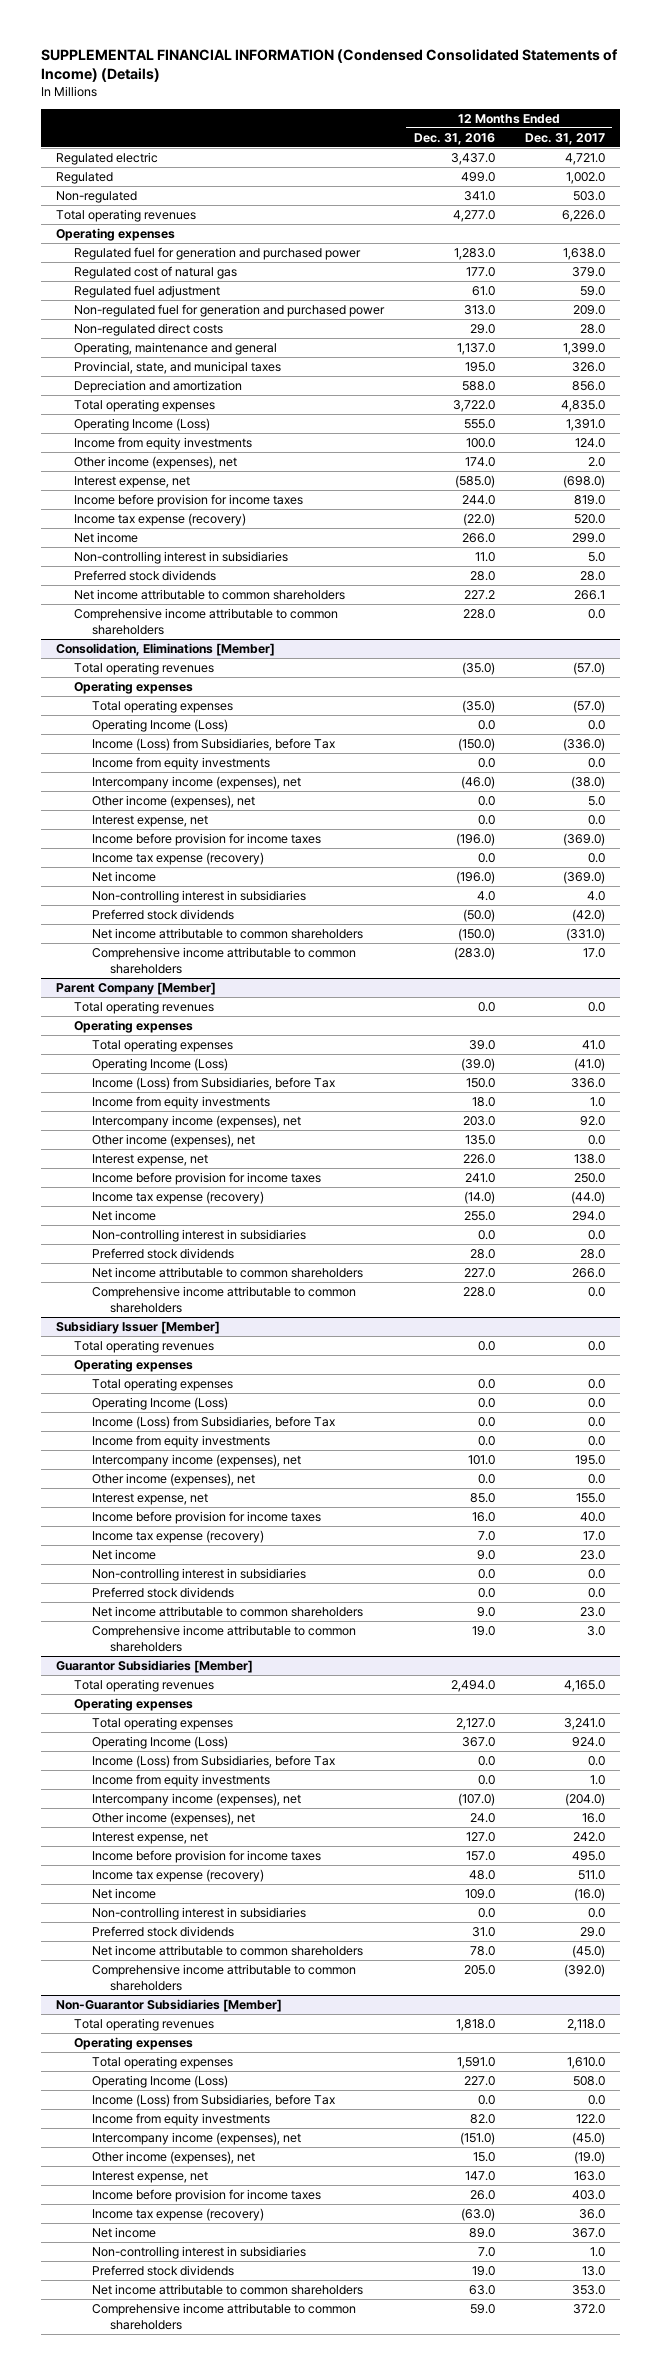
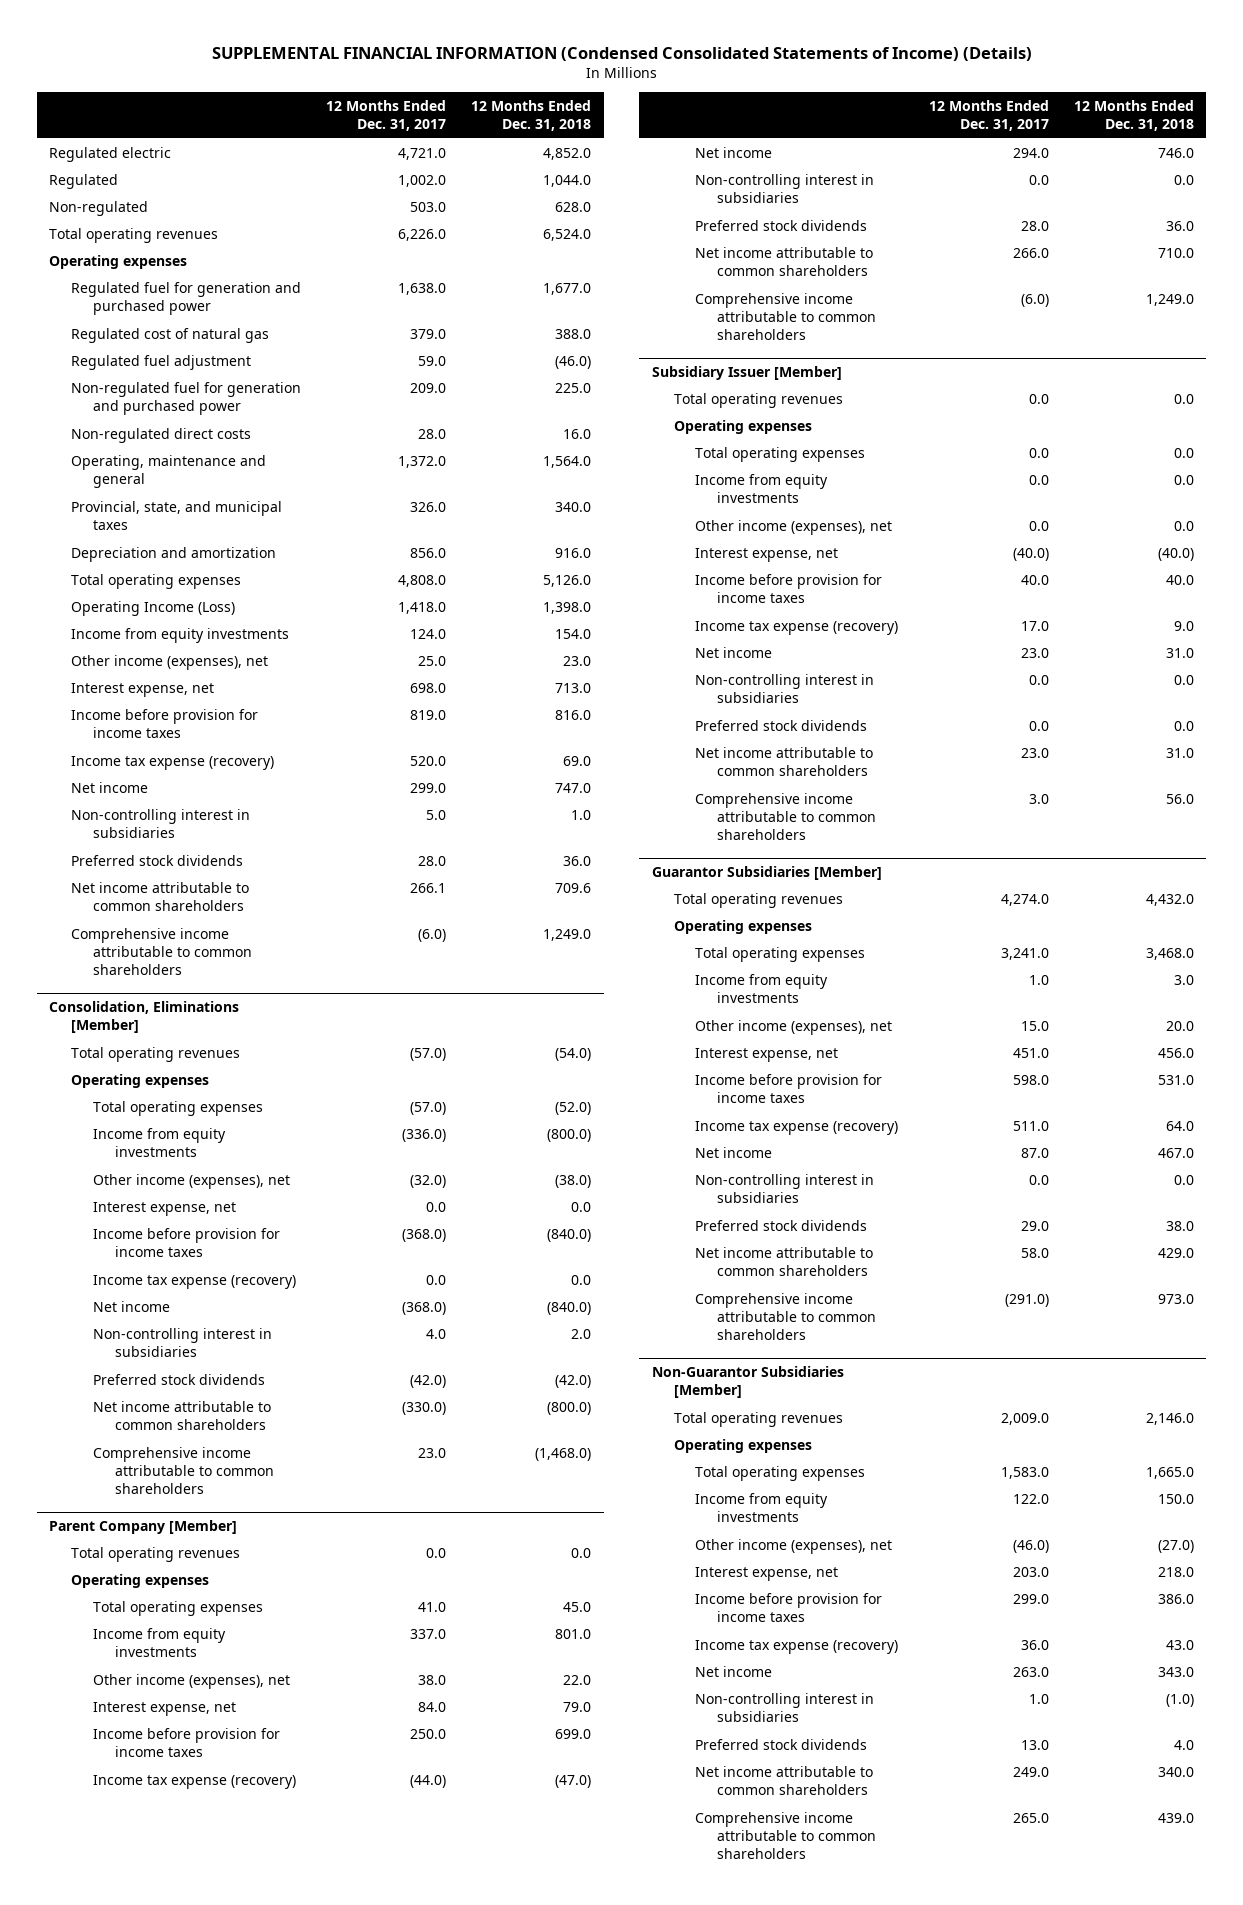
[413,132,495,145] Dec. 31, 2016 -> none
none -> [471,100,592,132] 12 Months Ended Dec. 31, 2018
[562,342,605,355] 1,399.0 -> [398,455,447,468] 1,372.0
[560,399,605,412] 4,835.0 -> [398,574,447,587] 4,808.0
[565,418,605,431] 1,391.0 -> [398,601,447,614] 1,418.0
[587,456,605,467] 2.0 -> [418,655,447,666] 25.0
[562,474,605,488] (698.0) -> [410,682,447,693] 698.0
[587,608,605,619] 0.0 -> [418,928,447,942] (6.0)
[91,718,228,732] Operating Income (Loss) -> none
[91,737,335,751] Income (Loss) from Subsidiaries, before Tax -> none
[91,775,301,789] Intercompany income (expenses), net -> none
[587,757,605,768] 0.0 -> [402,1128,447,1142] (336.0)
[587,795,605,806] 5.0 -> [410,1174,447,1188] (32.0)
[562,832,605,846] (369.0) -> [402,1228,447,1242] (368.0)
[562,870,605,884] (369.0) -> [402,1301,447,1315] (368.0)
[565,927,605,941] (331.0) -> [402,1401,447,1415] (330.0)
[582,947,605,958] 17.0 -> [418,1447,447,1458] 23.0
[91,1057,228,1071] Operating Income (Loss) -> none
[91,1076,335,1090] Income (Loss) from Subsidiaries, before Tax -> none
[91,1114,301,1128] Intercompany income (expenses), net -> none
[589,1096,605,1107] 1.0 -> [410,1628,447,1639] 337.0
[587,1134,605,1145] 0.0 -> [418,1674,447,1685] 38.0
[573,1153,605,1164] 138.0 -> [418,1701,447,1712] 84.0
[587,1286,605,1297] 0.0 -> [1020,293,1049,307] (6.0)
[91,1396,228,1410] Operating Income (Loss) -> none
[91,1415,335,1429] Income (Loss) from Subsidiaries, before Tax -> none
[91,1453,301,1467] Intercompany income (expenses), net -> none
[575,1492,605,1503] 155.0 -> [1012,547,1049,561] (40.0)
[563,1679,605,1692] 4,165.0 -> [1000,893,1049,906] 4,274.0
[91,1735,228,1749] Operating Income (Loss) -> none
[91,1754,335,1768] Income (Loss) from Subsidiaries, before Tax -> none
[91,1792,301,1806] Intercompany income (expenses), net -> none
[581,1812,605,1823] 16.0 -> [1020,1020,1049,1031] 15.0
[572,1831,605,1842] 242.0 -> [1012,1047,1049,1058] 451.0
[571,1850,605,1861] 495.0 -> [1012,1074,1049,1085] 598.0
[573,1887,605,1901] (16.0) -> [1020,1147,1049,1158] 87.0
[571,1944,605,1958] (45.0) -> [1020,1247,1049,1258] 58.0
[563,1963,605,1977] (392.0) -> [1004,1293,1049,1307] (291.0)
[566,2018,605,2031] 2,118.0 -> [1000,1412,1049,1425] 2,009.0
[91,2074,228,2088] Operating Income (Loss) -> none
[91,2093,335,2107] Income (Loss) from Subsidiaries, before Tax -> none
[566,2056,605,2069] 1,610.0 -> [1000,1466,1049,1479] 1,583.0
[91,2131,301,2145] Intercompany income (expenses), net -> none
[573,2150,605,2164] (19.0) -> [1012,1539,1049,1553] (46.0)
[573,2170,605,2181] 163.0 -> [1012,1566,1049,1577] 203.0
[571,2189,605,2200] 403.0 -> [1012,1593,1049,1604] 299.0
[571,2227,605,2238] 367.0 -> [1012,1666,1049,1677] 263.0
[571,2284,605,2295] 353.0 -> [1012,1766,1049,1777] 249.0
[572,2303,605,2314] 372.0 -> [1012,1812,1049,1823] 265.0

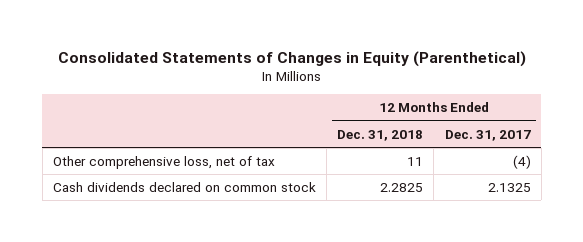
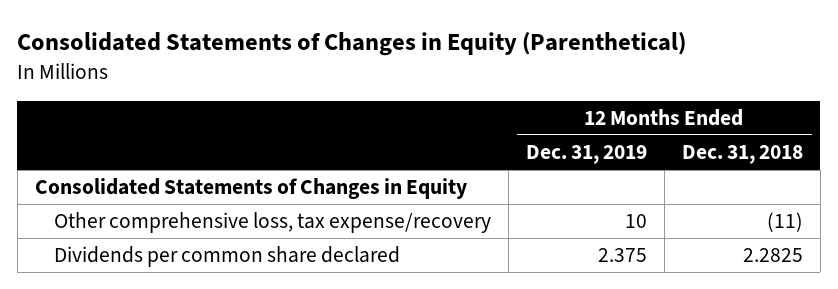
[444,129,531,141] Dec. 31, 2017 -> none
none -> [525,145,647,165] Dec. 31, 2019
none -> [34,178,467,200] Consolidated Statements of Changes in Equity
[52,155,275,169] Other comprehensive loss, net of tax -> [53,212,491,234] Other comprehensive loss, tax expense/recovery
[407,156,424,166] 11 -> [766,212,803,233] (11)
[52,181,316,192] Cash dividends declared on common stock -> [53,246,400,268] Dividends per common share declared

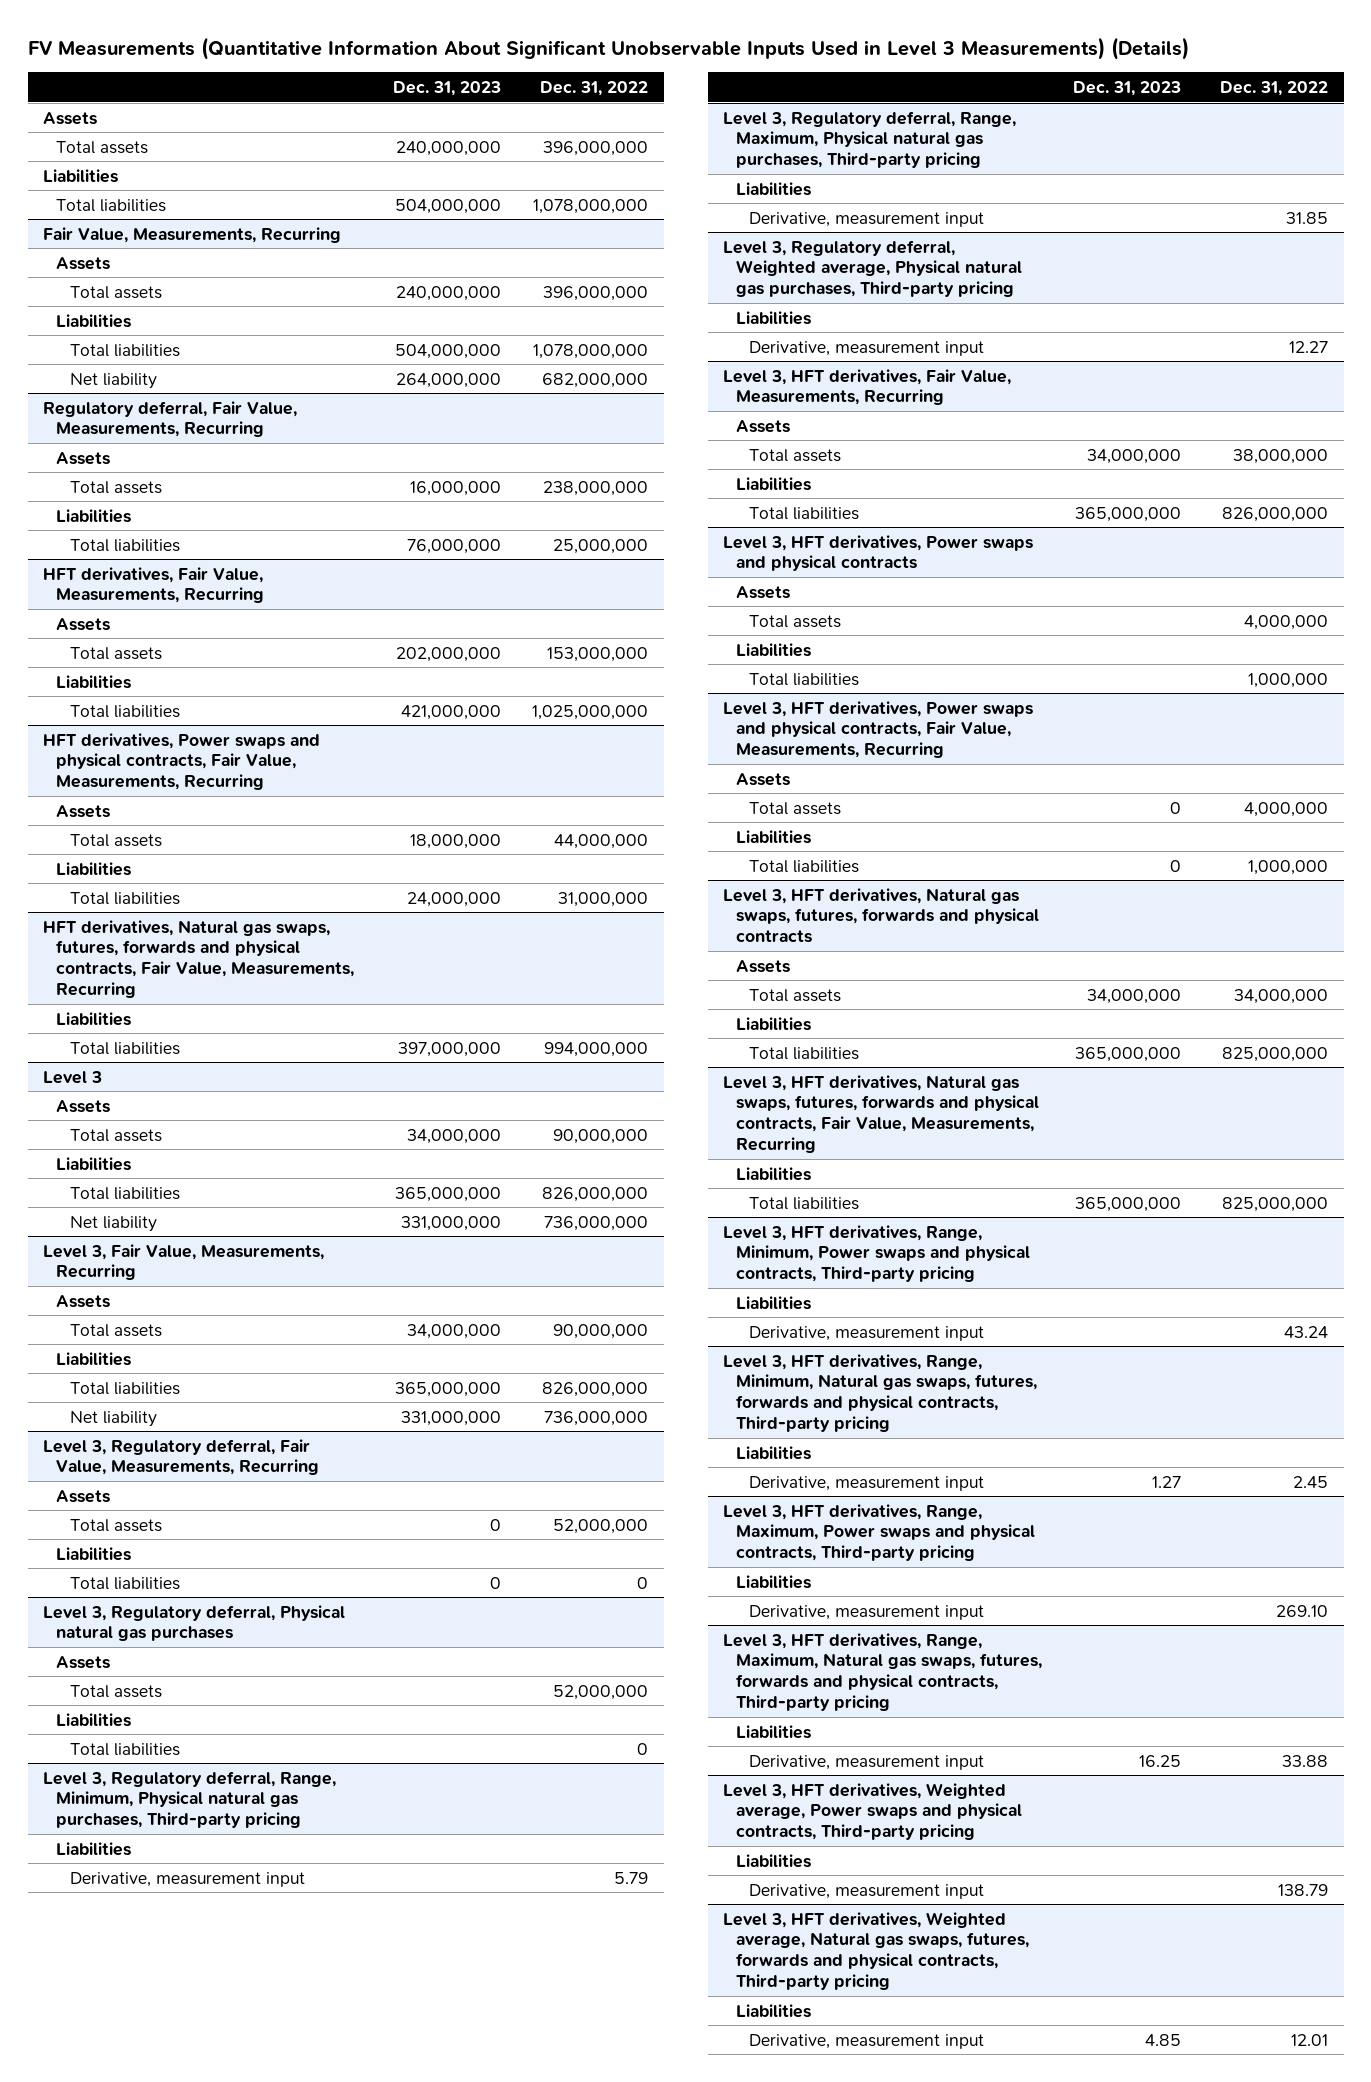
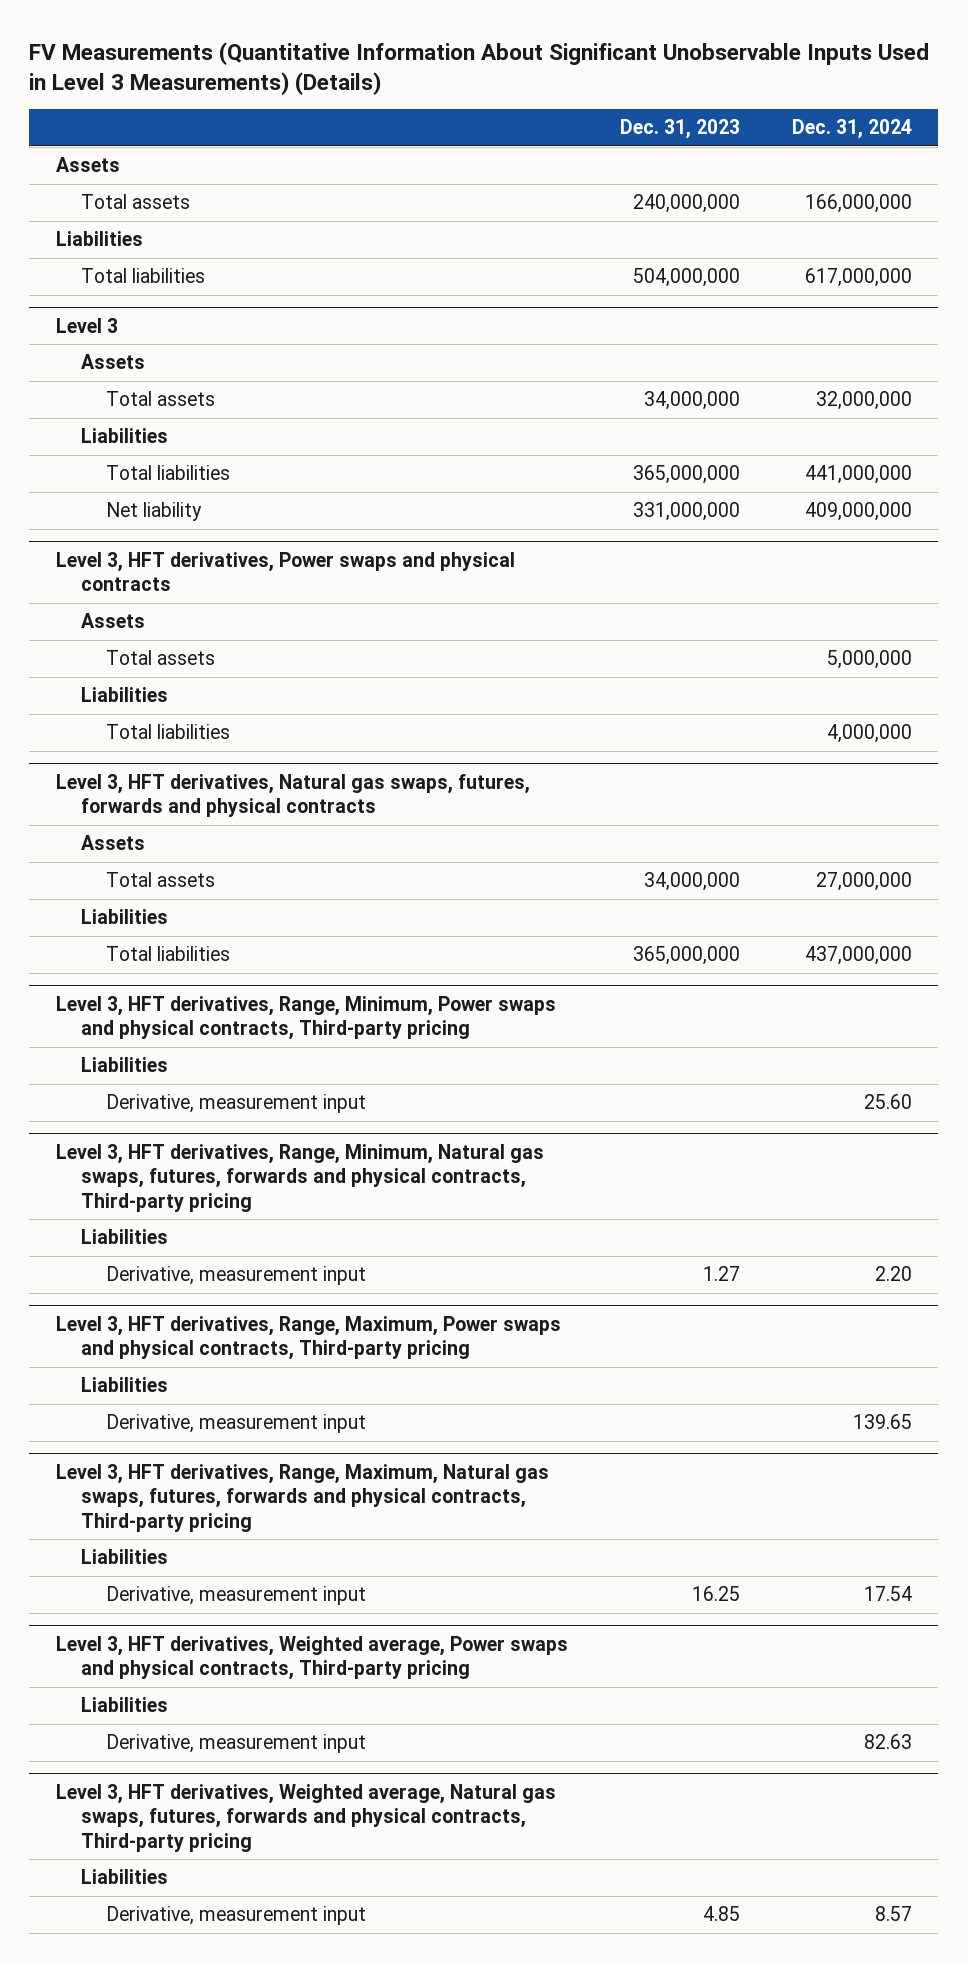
[540,81,649,97] Dec. 31, 2022 -> none
none -> [792,119,913,140] Dec. 31, 2024
[43,226,342,243] Fair Value, Measurements, Recurring -> none
[56,256,111,270] Assets -> none
[69,285,162,299] Total assets -> none
[56,313,132,328] Liabilities -> none
[69,343,180,357] Total liabilities -> none
[69,372,157,389] Net liability -> none
[43,400,298,438] Regulatory deferral, Fair Value, Measurements, Recurring -> none
[56,451,111,465] Assets -> none
[69,480,162,494] Total assets -> none
[56,508,132,523] Liabilities -> none
[69,538,180,552] Total liabilities -> none
[43,566,265,604] HFT derivatives, Fair Value, Measurements, Recurring -> none
[56,617,111,631] Assets -> none
[69,646,162,660] Total assets -> none
[56,674,132,689] Liabilities -> none
[69,704,180,718] Total liabilities -> none
[43,732,321,791] HFT derivatives, Power swaps and physical contracts, Fair Value, Measurements, Recurring -> none
[56,804,111,818] Assets -> none
[69,833,162,847] Total assets -> none
[56,861,132,876] Liabilities -> none
[69,891,180,905] Total liabilities -> none
[43,919,355,998] HFT derivatives, Natural gas swaps, futures, forwards and physical contracts, Fair Value, Measurements, Recurring -> none
[56,1011,132,1026] Liabilities -> none
[69,1041,180,1055] Total liabilities -> none
[43,1243,325,1281] Level 3, Fair Value, Measurements, Recurring -> none
[56,1294,111,1308] Assets -> none
[69,1323,162,1337] Total assets -> none
[56,1351,132,1366] Liabilities -> none
[69,1381,180,1395] Total liabilities -> none
[69,1410,157,1427] Net liability -> none
[43,1438,320,1476] Level 3, Regulatory deferral, Fair Value, Measurements, Recurring -> none
[56,1489,111,1503] Assets -> none
[69,1518,162,1532] Total assets -> none
[56,1546,132,1561] Liabilities -> none
[69,1576,180,1590] Total liabilities -> none
[43,1604,346,1642] Level 3, Regulatory deferral, Physical natural gas purchases -> none
[56,1655,111,1669] Assets -> none
[69,1684,162,1698] Total assets -> none
[56,1712,132,1727] Liabilities -> none
[69,1742,180,1756] Total liabilities -> none
[43,1770,337,1829] Level 3, Regulatory deferral, Range, Minimum, Physical natural gas purchases, Third-party pricing -> none
[56,1841,132,1856] Liabilities -> none
[69,1871,305,1887] Derivative, measurement input -> none
[722,110,1016,169] Level 3, Regulatory deferral, Range, Maximum, Physical natural gas purchases, Third-party pricing -> none
[736,181,812,196] Liabilities -> none
[749,211,985,227] Derivative, measurement input -> none
[722,239,1023,298] Level 3, Regulatory deferral, Weighted average, Physical natural gas purchases, Third-party pricing -> none
[736,310,812,325] Liabilities -> none
[749,340,985,356] Derivative, measurement input -> none
[722,368,1011,406] Level 3, HFT derivatives, Fair Value, Measurements, Recurring -> none
[736,419,791,433] Assets -> none
[749,448,842,462] Total assets -> none
[736,476,812,491] Liabilities -> none
[749,506,860,520] Total liabilities -> none
[722,700,1033,759] Level 3, HFT derivatives, Power swaps and physical contracts, Fair Value, Measurements, Recurring -> none
[736,772,791,786] Assets -> none
[749,801,842,815] Total assets -> none
[736,829,812,844] Liabilities -> none
[749,859,860,873] Total liabilities -> none
[722,1074,1040,1153] Level 3, HFT derivatives, Natural gas swaps, futures, forwards and physical contracts, Fair Value, Measurements, Recurring -> none
[736,1166,812,1181] Liabilities -> none
[749,1196,860,1210] Total liabilities -> none

